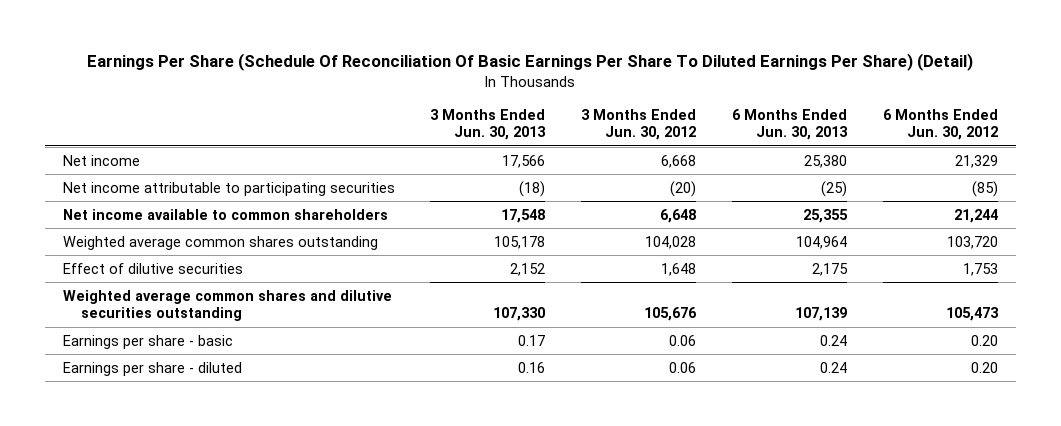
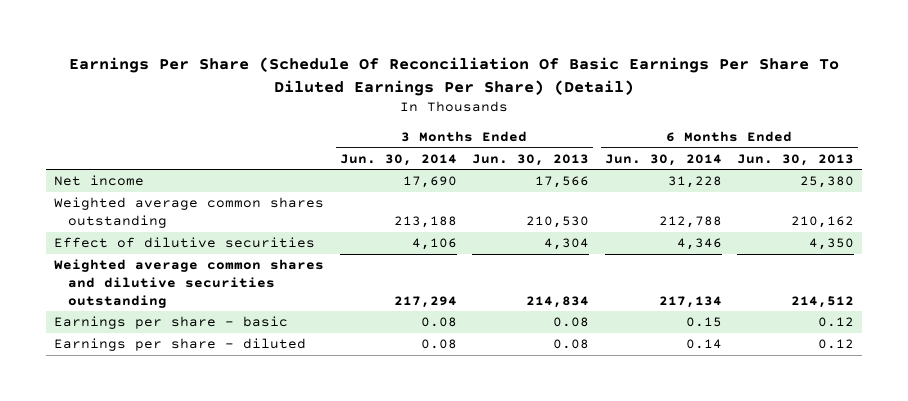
[581,108,697,140] 3 Months Ended Jun. 30, 2012 -> none
[882,108,998,140] 6 Months Ended Jun. 30, 2012 -> none
none -> [339,153,457,166] Jun. 30, 2014
none -> [604,153,722,166] Jun. 30, 2014
[62,181,395,196] Net income attributable to participating securities -> none
[62,208,388,220] Net income available to common shareholders -> none
[494,235,546,249] 105,178 -> [526,216,590,229] 210,530
[796,235,848,249] 104,964 -> [791,216,855,229] 210,162
[510,262,546,276] 2,152 -> [544,238,590,251] 4,304
[812,262,849,276] 2,175 -> [809,238,855,251] 4,350
[493,306,546,321] 107,330 -> [526,295,590,308] 214,834
[795,306,848,321] 107,139 -> [791,295,855,308] 214,512
[518,334,546,346] 0.17 -> [553,317,590,328] 0.08
[820,334,848,346] 0.24 -> [818,317,855,328] 0.12
[518,361,546,373] 0.16 -> [553,339,590,350] 0.08
[820,361,848,373] 0.24 -> [818,339,855,350] 0.12

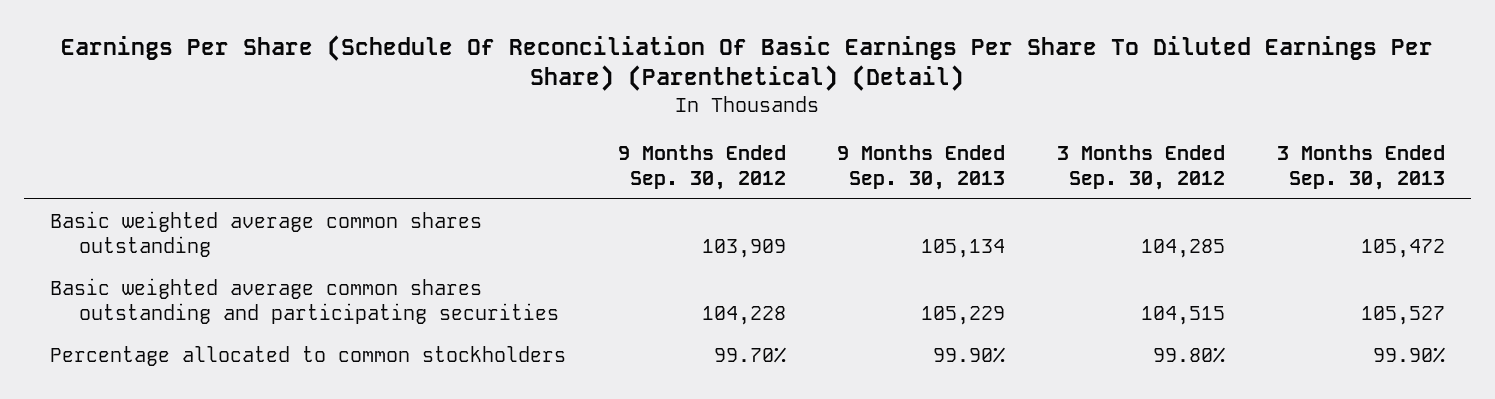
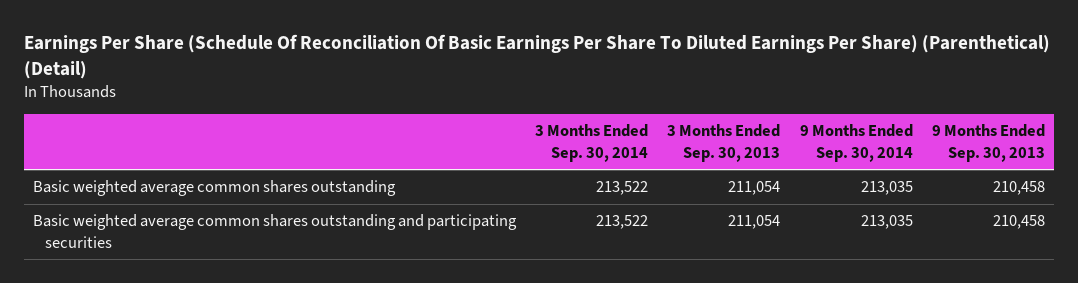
[617,144,786,191] 9 Months Ended Sep. 30, 2012 -> none
[1057,144,1226,191] 3 Months Ended Sep. 30, 2012 -> none
none -> [535,124,649,162] 3 Months Ended Sep. 30, 2014
none -> [799,124,913,162] 9 Months Ended Sep. 30, 2014
[49,345,566,366] Percentage allocated to common stockholders -> none
[921,239,1006,259] 105,134 -> [992,181,1045,196] 210,458
[1361,239,1446,259] 105,472 -> [728,181,781,196] 211,054
[921,306,1006,326] 105,229 -> [992,215,1045,230] 210,458
[1361,306,1446,326] 105,527 -> [728,215,781,230] 211,054

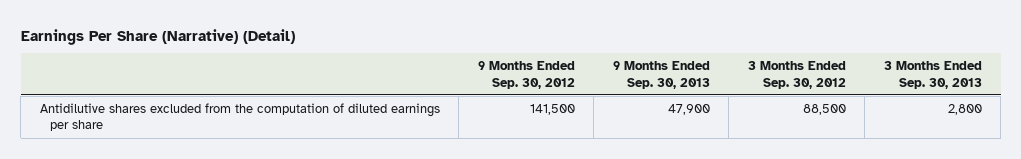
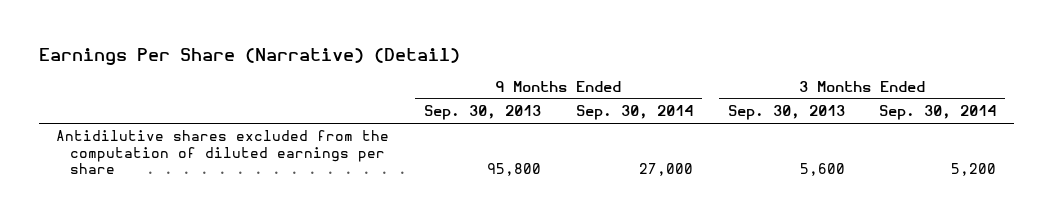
[477,61,575,89] 9 Months Ended Sep. 30, 2012 -> none
[747,61,846,89] 3 Months Ended Sep. 30, 2012 -> none
none -> [575,105,693,121] Sep. 30, 2014
none -> [879,105,997,121] Sep. 30, 2014
[667,103,710,115] 47,900 -> [486,163,541,177] 95,800
[947,103,982,115] 2,800 -> [799,163,845,177] 5,600

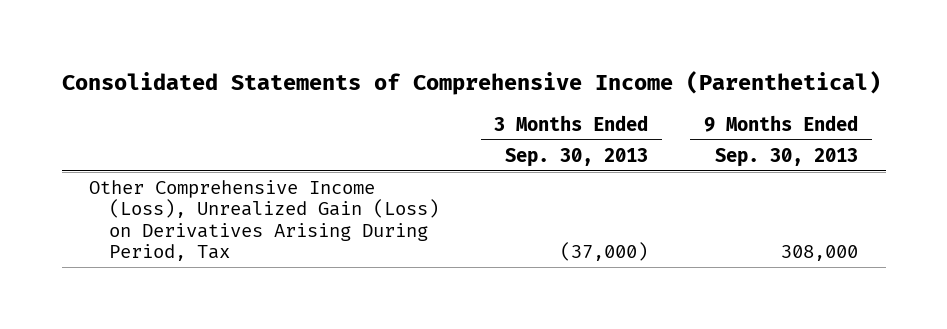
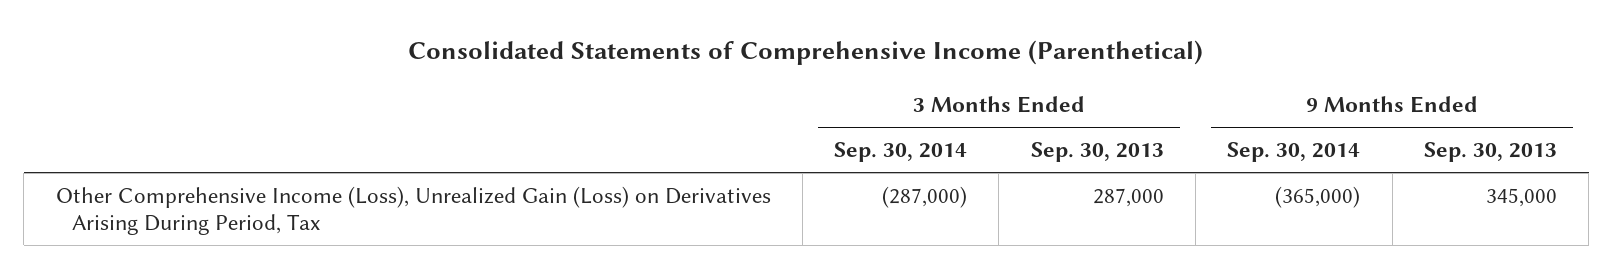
none -> [834,141,968,162] Sep. 30, 2014
none -> [1227,141,1361,162] Sep. 30, 2014
[560,242,649,262] (37,000) -> [1092,187,1164,207] 287,000
[780,245,858,262] 308,000 -> [1485,187,1557,207] 345,000

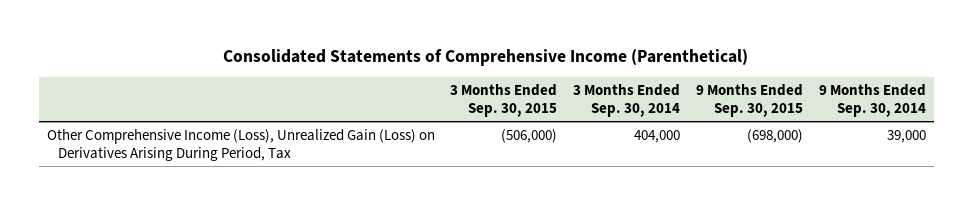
[1030,141,1164,162] Sep. 30, 2013 -> none
[1423,141,1557,162] Sep. 30, 2013 -> none
none -> [450,84,558,118] 3 Months Ended Sep. 30, 2015
none -> [696,84,804,118] 9 Months Ended Sep. 30, 2015
[882,185,968,208] (287,000) -> [634,129,681,143] 404,000
[1275,185,1361,208] (365,000) -> [886,129,926,143] 39,000

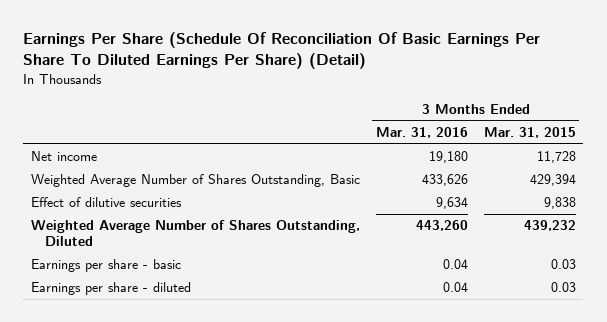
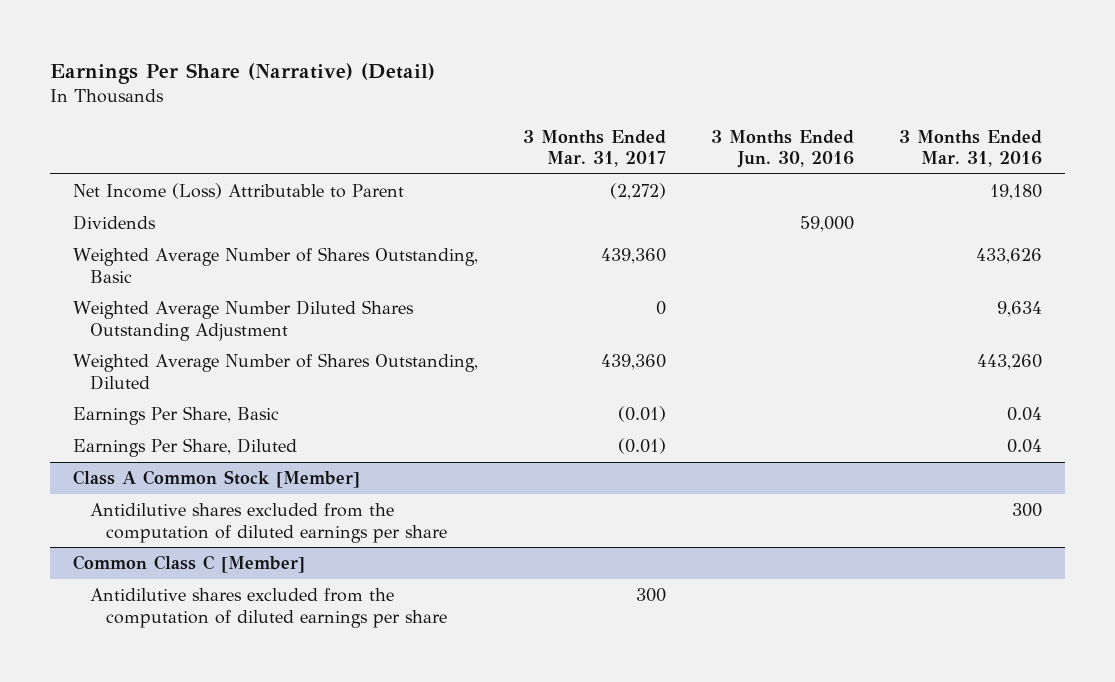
[23,32,541,70] Earnings Per Share (Schedule Of Reconciliation Of Basic Earnings Per Share To Diluted Earnings Per Share) (Detail) -> [50,63,436,85] Earnings Per Share (Narrative) (Detail)
[483,126,576,138] Mar. 31, 2015 -> none
none -> [523,129,667,167] 3 Months Ended Mar. 31, 2017
none -> [711,129,855,168] 3 Months Ended Jun. 30, 2016
[31,151,98,162] Net income -> [72,183,404,200] Net Income (Loss) Attributable to Parent
none -> [72,215,156,231] Dividends
[31,197,183,208] Effect of dilutive securities -> [72,300,414,341] Weighted Average Number Diluted Shares Outstanding Adjustment
[31,259,182,273] Earnings per share - basic -> [72,406,279,426] Earnings Per Share, Basic
[31,282,192,296] Earnings per share - diluted -> [72,438,297,458] Earnings Per Share, Diluted
none -> [72,470,360,489] Class A Common Stock [Member]
none -> [89,503,448,543] Antidilutive shares excluded from the computation of diluted earnings per share
none -> [72,555,305,574] Common Class C [Member]
none -> [89,588,448,628] Antidilutive shares excluded from the computation of diluted earnings per share

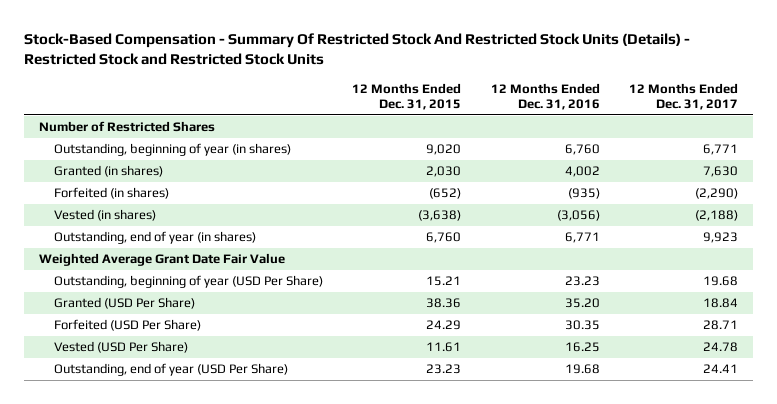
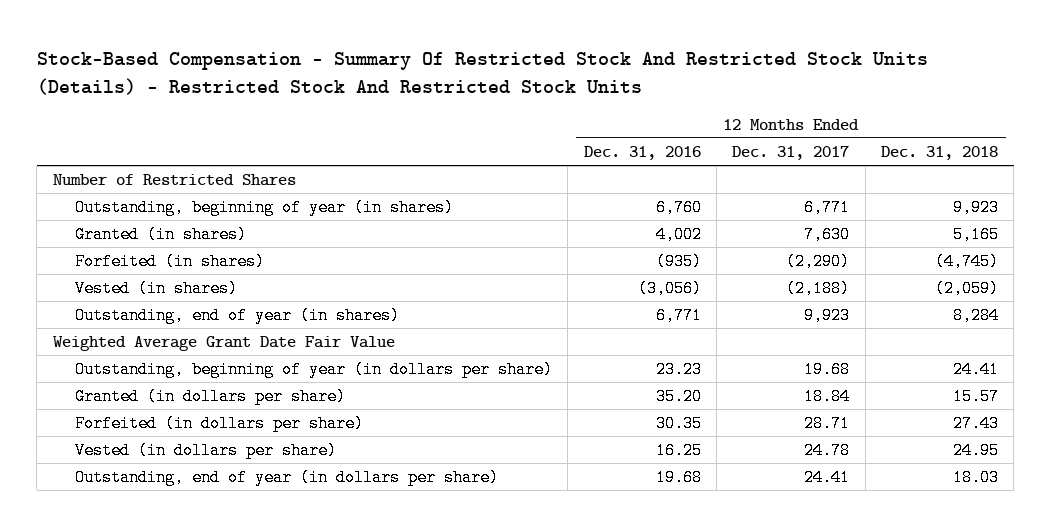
[24,33,691,66] Stock-Based Compensation - Summary Of Restricted Stock And Restricted Stock Units (Details) - Restricted Stock and Restricted Stock Units -> [36,51,928,95] Stock-Based Compensation - Summary Of Restricted Stock And Restricted Stock Units (Details) - Restricted Stock And Restricted Stock Units
[352,82,462,110] 12 Months Ended Dec. 31, 2015 -> none
none -> [880,145,998,160] Dec. 31, 2018
[53,275,323,289] Outstanding, beginning of year (USD Per Share) -> [75,361,554,379] Outstanding, beginning of year (in dollars per share)
[53,297,195,310] Granted (USD Per Share) -> [75,388,347,406] Granted (in dollars per share)
[53,319,201,332] Forfeited (USD Per Share) -> [75,415,365,433] Forfeited (in dollars per share)
[53,341,188,354] Vested (USD Per Share) -> [75,442,338,460] Vested (in dollars per share)
[53,363,288,377] Outstanding, end of year (USD Per Share) -> [75,469,500,487] Outstanding, end of year (in dollars per share)

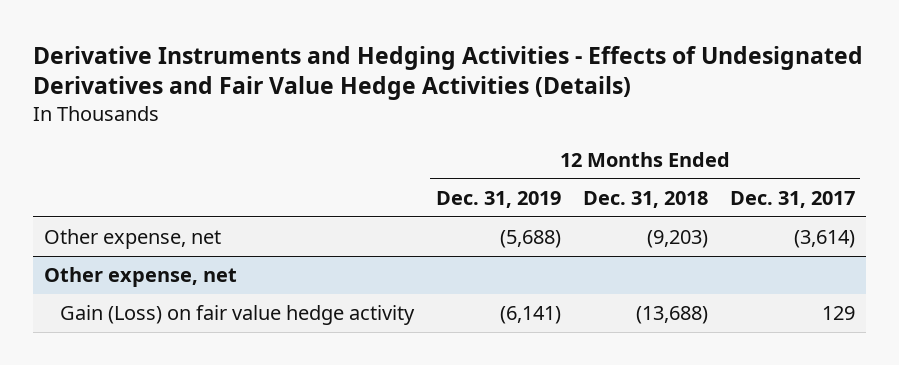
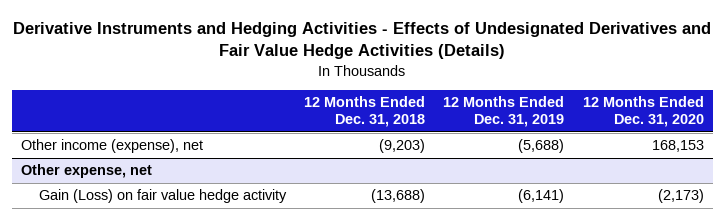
[729,190,855,208] Dec. 31, 2017 -> none
none -> [582,96,704,128] 12 Months Ended Dec. 31, 2020
[43,229,221,250] Other expense, net -> [21,139,204,154] Other income (expense), net

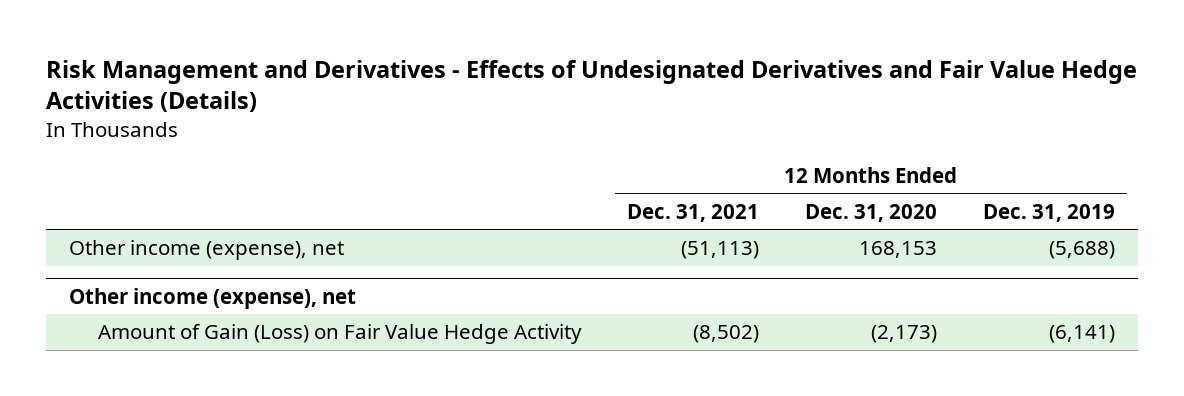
[13,22,712,60] Derivative Instruments and Hedging Activities - Effects of Undesignated Derivatives and Fair Value Hedge Activities (Details) -> [46,59,1138,113] Risk Management and Derivatives - Effects of Undesignated Derivatives and Fair Value Hedge Activities (Details)
[304,96,426,128] 12 Months Ended Dec. 31, 2018 -> none
none -> [626,203,759,222] Dec. 31, 2021
[21,164,153,179] Other expense, net -> [69,287,357,309] Other income (expense), net
[38,189,287,204] Gain (Loss) on fair value hedge activity -> [97,324,582,345] Amount of Gain (Loss) on Fair Value Hedge Activity

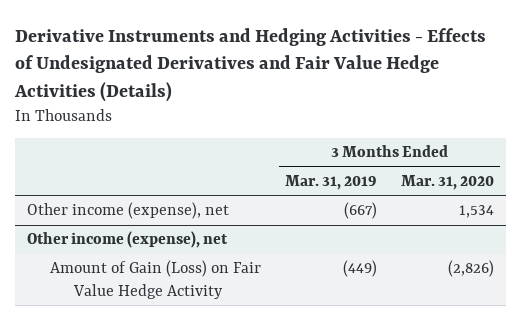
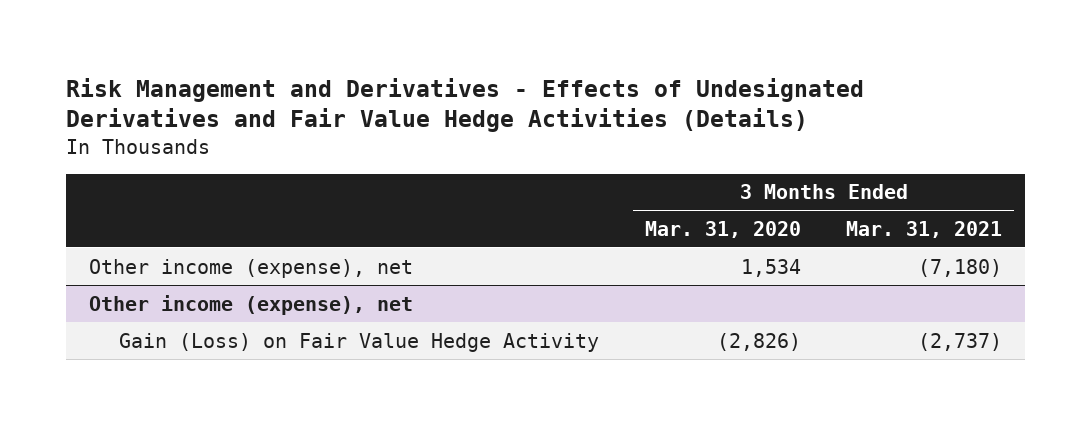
[13,28,486,102] Derivative Instruments and Hedging Activities - Effects of Undesignated Derivatives and Fair Value Hedge Activities (Details) -> [65,77,864,133] Risk Management and Derivatives - Effects of Undesignated Derivatives and Fair Value Hedge Activities (Details)
[285,175,378,191] Mar. 31, 2019 -> none
none -> [846,220,1003,238] Mar. 31, 2021
[50,260,262,299] Amount of Gain (Loss) on Fair Value Hedge Activity -> [119,332,600,352] Gain (Loss) on Fair Value Hedge Activity

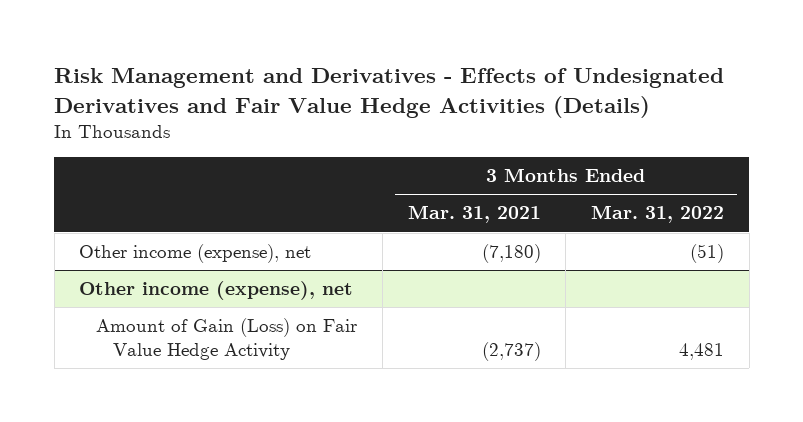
[644,220,801,238] Mar. 31, 2020 -> none
none -> [591,205,725,224] Mar. 31, 2022
[119,332,600,352] Gain (Loss) on Fair Value Hedge Activity -> [96,318,358,360] Amount of Gain (Loss) on Fair Value Hedge Activity

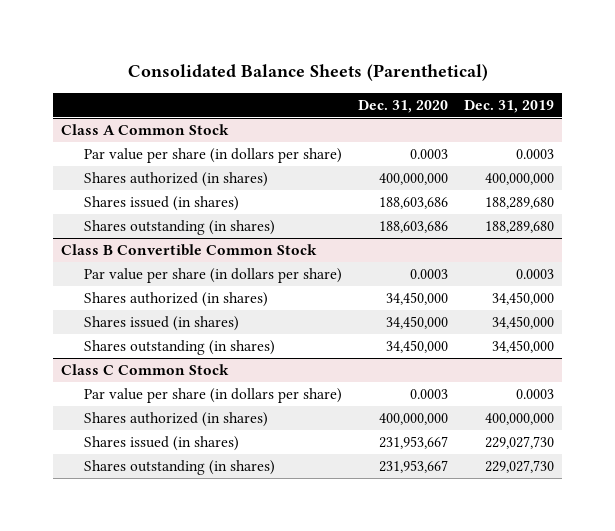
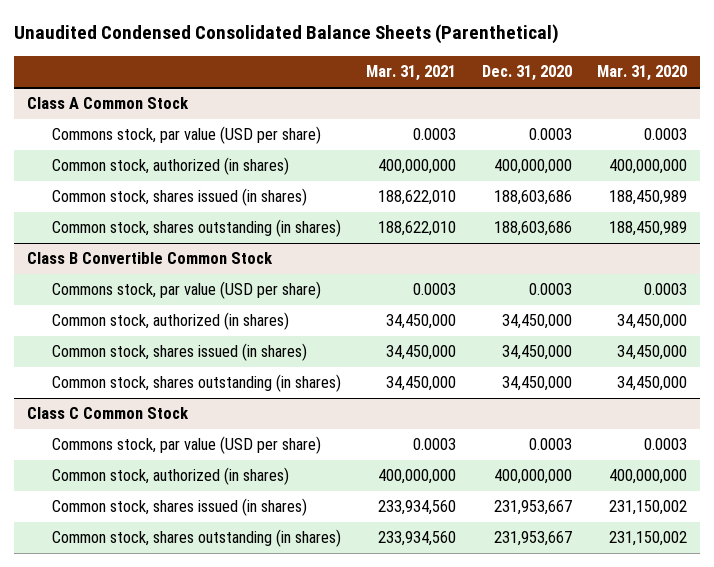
[127,64,488,82] Consolidated Balance Sheets (Parenthetical) -> [14,24,560,45] Unaudited Condensed Consolidated Balance Sheets (Parenthetical)
[464,99,555,113] Dec. 31, 2019 -> none
none -> [366,65,457,82] Mar. 31, 2021
none -> [596,65,687,82] Mar. 31, 2020
[83,148,342,164] Par value per share (in dollars per share) -> [51,126,321,145] Commons stock, par value (USD per share)
[83,172,268,188] Shares authorized (in shares) -> [51,157,289,176] Common stock, authorized (in shares)
[83,196,239,212] Shares issued (in shares) -> [51,188,307,207] Common stock, shares issued (in shares)
[83,220,275,236] Shares outstanding (in shares) -> [51,219,341,238] Common stock, shares outstanding (in shares)
[83,268,342,284] Par value per share (in dollars per share) -> [51,281,321,300] Commons stock, par value (USD per share)
[83,292,268,308] Shares authorized (in shares) -> [51,312,289,331] Common stock, authorized (in shares)
[83,316,239,332] Shares issued (in shares) -> [51,343,307,362] Common stock, shares issued (in shares)
[83,340,275,356] Shares outstanding (in shares) -> [51,374,341,393] Common stock, shares outstanding (in shares)
[83,388,342,404] Par value per share (in dollars per share) -> [51,436,321,455] Commons stock, par value (USD per share)
[83,412,268,428] Shares authorized (in shares) -> [51,467,289,486] Common stock, authorized (in shares)
[83,436,239,452] Shares issued (in shares) -> [51,498,307,517] Common stock, shares issued (in shares)
[83,460,275,476] Shares outstanding (in shares) -> [51,529,341,548] Common stock, shares outstanding (in shares)

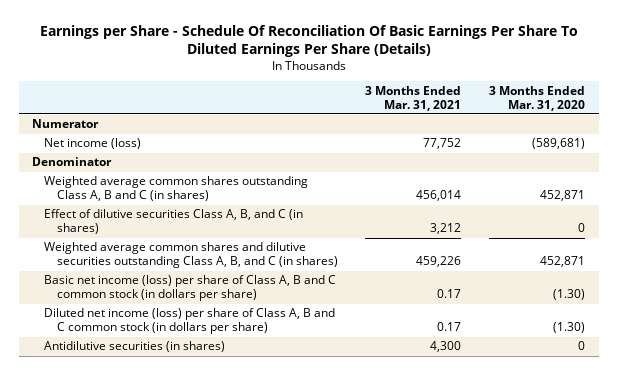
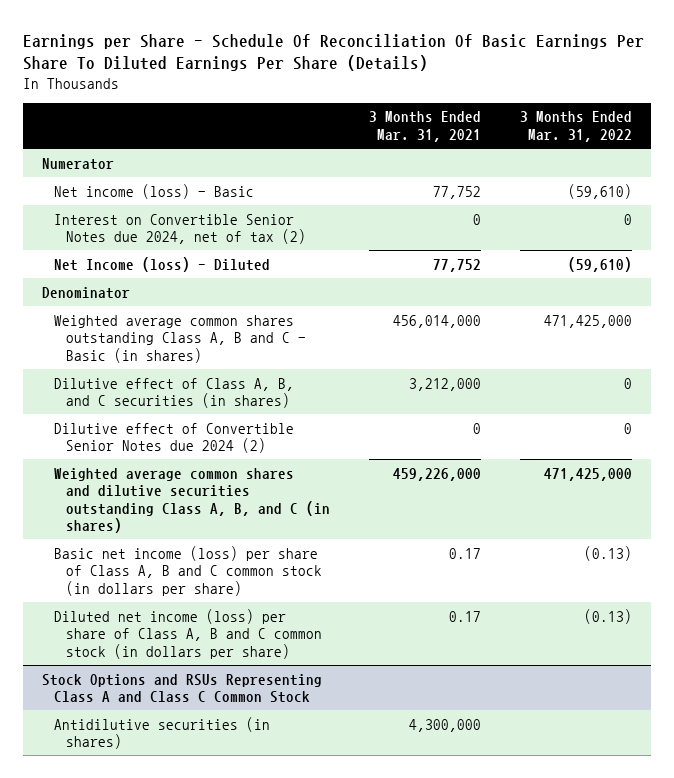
[488,85,585,111] 3 Months Ended Mar. 31, 2020 -> none
none -> [519,111,632,142] 3 Months Ended Mar. 31, 2022
[44,138,142,150] Net income (loss) -> [54,183,255,199] Net income (loss) - Basic
none -> [54,213,306,245] Interest on Convertible Senior Notes due 2024, net of tax (2)
none -> [54,256,271,272] Net Income (loss) - Diluted
[44,176,309,202] Weighted average common shares outstanding Class A, B and C (in shares) -> [54,314,306,363] Weighted average common shares outstanding Class A, B and C - Basic (in shares)
[416,190,462,202] 456,014 -> [392,314,481,328] 456,014,000
[44,209,304,235] Effect of dilutive securities Class A, B, and C (in shares) -> [54,377,295,409] Dilutive effect of Class A, B, and C securities (in shares)
[430,223,462,235] 3,212 -> [408,377,481,391] 3,212,000
none -> [54,422,295,454] Dilutive effect of Convertible Senior Notes due 2024 (2)
[416,256,462,268] 459,226 -> [392,467,481,481] 459,226,000
none -> [42,673,323,704] Stock Options and RSUs Representing Class A and Class C Common Stock
[430,341,462,353] 4,300 -> [408,718,481,732] 4,300,000

